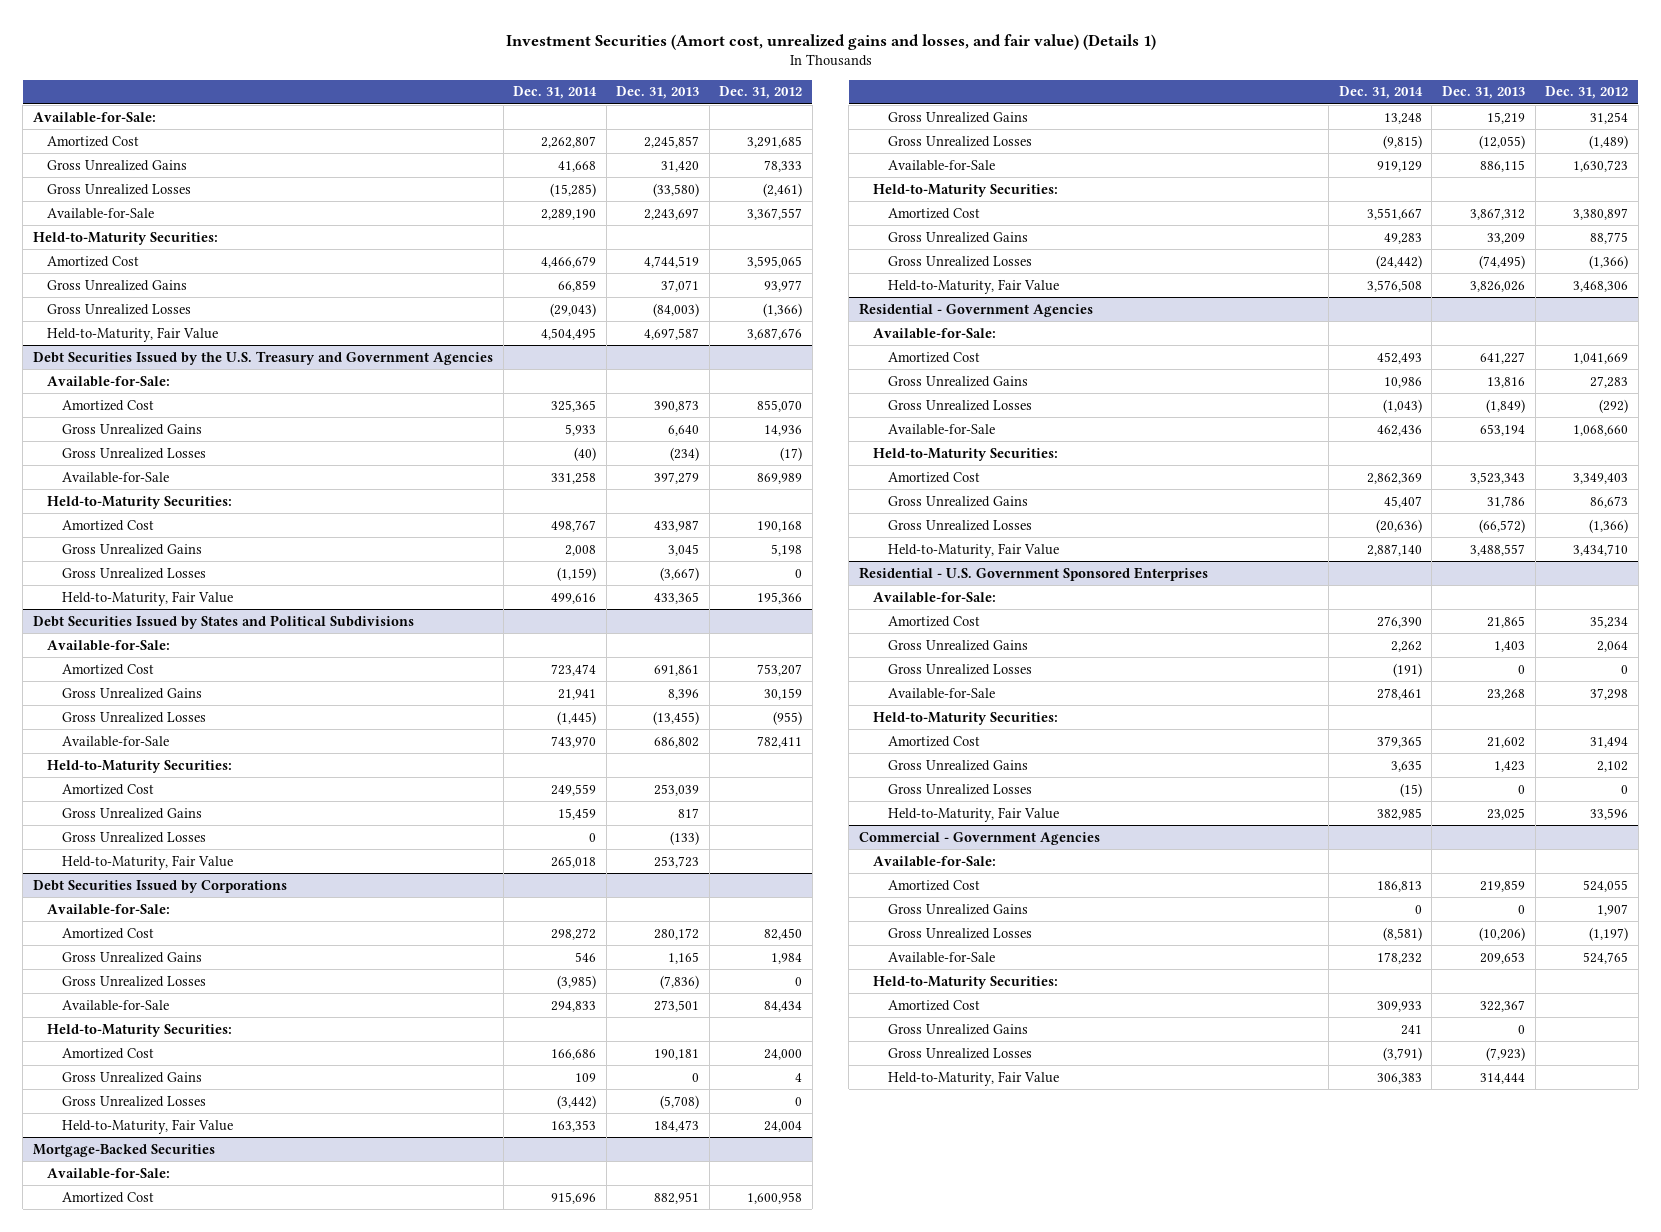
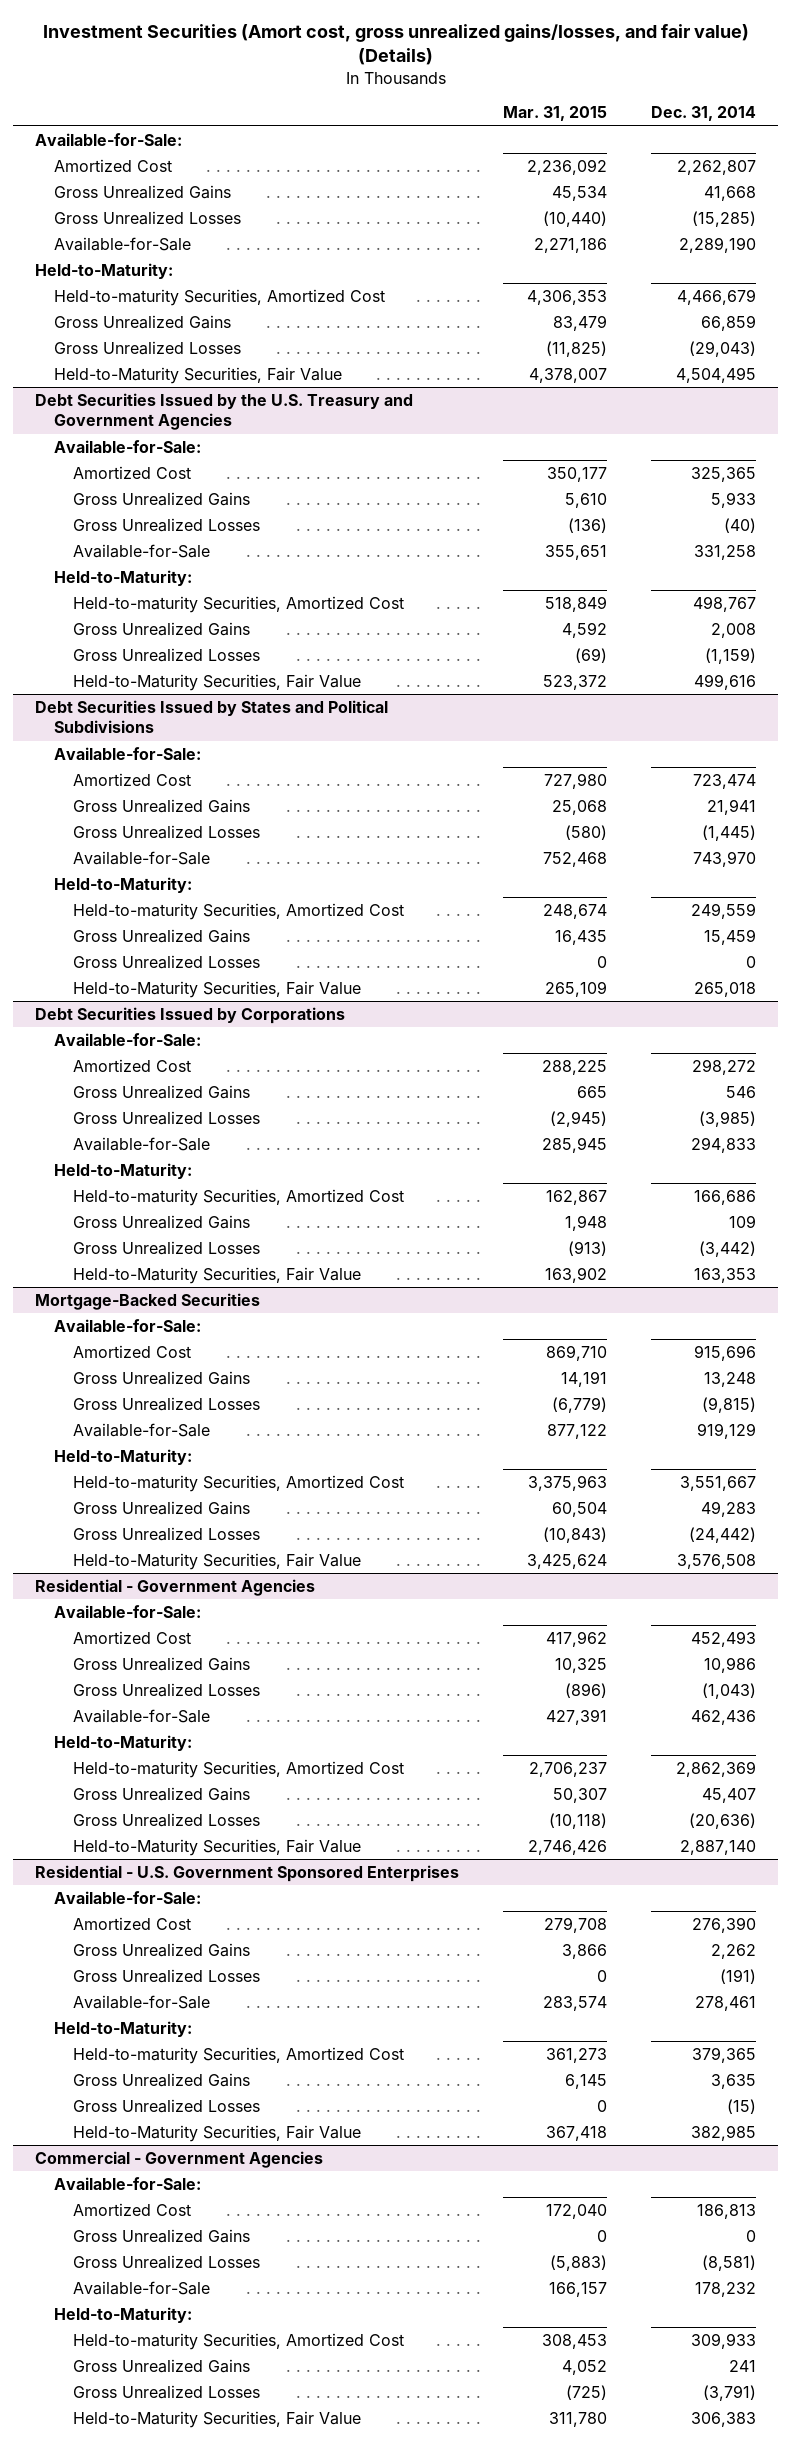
[505,33,1156,50] Investment Securities (Amort cost, unrealized gains and losses, and fair value) (Details 1) -> [42,23,749,66] Investment Securities (Amort cost, gross unrealized gains/losses, and fair value) (Details)
[616,86,700,100] Dec. 31, 2013 -> none
[719,86,803,100] Dec. 31, 2012 -> none
none -> [503,106,608,122] Mar. 31, 2015
[33,231,219,245] Held-to-Maturity Securities: -> [34,262,173,279] Held-to-Maturity:
[47,255,140,267] Amortized Cost -> [54,288,386,306] Held-to-maturity Securities, Amortized Cost
[47,326,219,342] Held-to-Maturity, Fair Value -> [54,366,343,384] Held-to-Maturity Securities, Fair Value
[47,495,233,509] Held-to-Maturity Securities: -> [54,569,193,586] Held-to-Maturity:
[61,519,154,531] Amortized Cost -> [73,595,405,613] Held-to-maturity Securities, Amortized Cost
[61,590,233,606] Held-to-Maturity, Fair Value -> [73,673,362,691] Held-to-Maturity Securities, Fair Value
[47,759,233,773] Held-to-Maturity Securities: -> [54,876,193,893] Held-to-Maturity:
[61,783,154,795] Amortized Cost -> [73,902,405,920] Held-to-maturity Securities, Amortized Cost
[61,854,233,870] Held-to-Maturity, Fair Value -> [73,980,362,998] Held-to-Maturity Securities, Fair Value
[47,1023,233,1037] Held-to-Maturity Securities: -> [54,1162,193,1179] Held-to-Maturity:
[61,1047,154,1059] Amortized Cost -> [73,1188,405,1206] Held-to-maturity Securities, Amortized Cost
[61,1118,233,1134] Held-to-Maturity, Fair Value -> [73,1266,362,1284] Held-to-Maturity Securities, Fair Value
[873,183,1059,197] Held-to-Maturity Securities: -> [54,1448,193,1465] Held-to-Maturity:
[887,207,980,219] Amortized Cost -> [73,1474,405,1492] Held-to-maturity Securities, Amortized Cost
[887,278,1059,294] Held-to-Maturity, Fair Value -> [73,1552,362,1570] Held-to-Maturity Securities, Fair Value
[873,447,1059,461] Held-to-Maturity Securities: -> [54,1734,193,1751] Held-to-Maturity:
[887,471,980,483] Amortized Cost -> [73,1760,405,1778] Held-to-maturity Securities, Amortized Cost
[887,542,1059,558] Held-to-Maturity, Fair Value -> [73,1838,362,1856] Held-to-Maturity Securities, Fair Value
[873,711,1059,725] Held-to-Maturity Securities: -> [54,2020,193,2037] Held-to-Maturity:
[887,735,980,747] Amortized Cost -> [73,2046,405,2064] Held-to-maturity Securities, Amortized Cost
[887,806,1059,822] Held-to-Maturity, Fair Value -> [73,2124,362,2142] Held-to-Maturity Securities, Fair Value
[873,975,1059,989] Held-to-Maturity Securities: -> [54,2306,193,2323] Held-to-Maturity:
[887,999,980,1011] Amortized Cost -> [73,2332,405,2350] Held-to-maturity Securities, Amortized Cost
[887,1070,1059,1086] Held-to-Maturity, Fair Value -> [73,2410,362,2428] Held-to-Maturity Securities, Fair Value

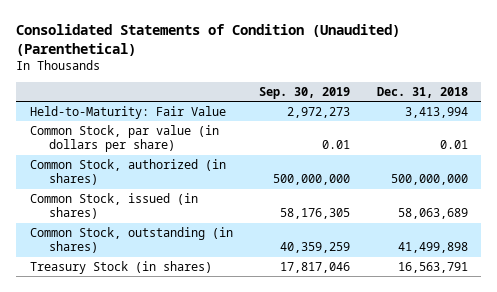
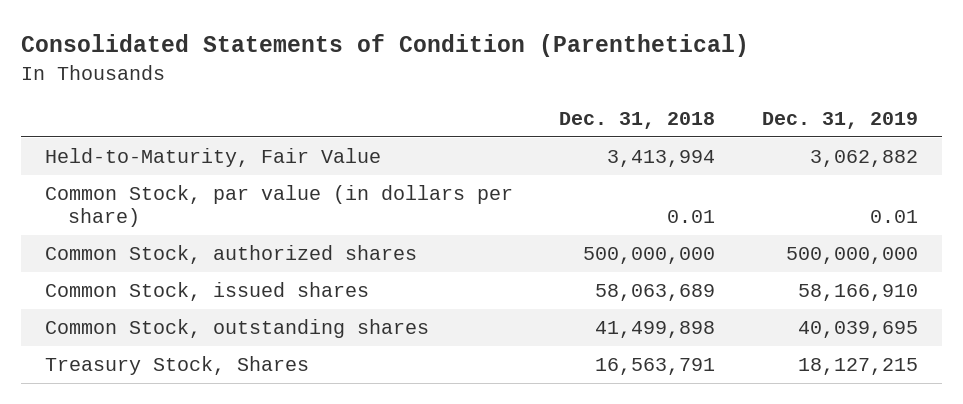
[16,24,401,56] Consolidated Statements of Condition (Unaudited) (Parenthetical) -> [21,34,750,58] Consolidated Statements of Condition (Parenthetical)
[259,87,351,100] Sep. 30, 2019 -> none
none -> [762,111,919,129] Dec. 31, 2019
[29,105,226,119] Held-to-Maturity: Fair Value -> [44,148,381,168] Held-to-Maturity, Fair Value
[29,158,226,186] Common Stock, authorized (in shares) -> [44,245,417,265] Common Stock, authorized shares
[29,192,198,220] Common Stock, issued (in shares) -> [44,282,369,302] Common Stock, issued shares
[29,226,233,254] Common Stock, outstanding (in shares) -> [44,319,429,339] Common Stock, outstanding shares
[29,260,212,274] Treasury Stock (in shares) -> [44,356,309,376] Treasury Stock, Shares

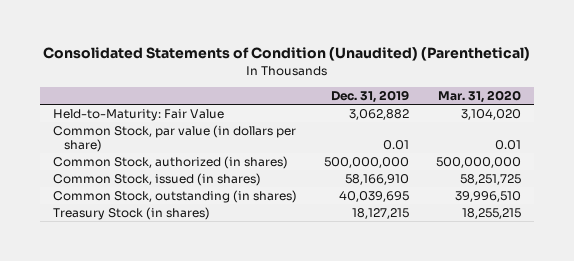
[21,34,750,58] Consolidated Statements of Condition (Parenthetical) -> [42,47,530,62] Consolidated Statements of Condition (Unaudited) (Parenthetical)
[559,111,716,129] Dec. 31, 2018 -> none
none -> [437,90,521,104] Mar. 31, 2020
[44,148,381,168] Held-to-Maturity, Fair Value -> [53,109,225,122] Held-to-Maturity: Fair Value
[44,245,417,265] Common Stock, authorized shares -> [53,156,289,170] Common Stock, authorized (in shares)
[44,282,369,302] Common Stock, issued shares -> [53,173,262,187] Common Stock, issued (in shares)
[44,319,429,339] Common Stock, outstanding shares -> [53,190,298,204] Common Stock, outstanding (in shares)
[44,356,309,376] Treasury Stock, Shares -> [53,207,211,221] Treasury Stock (in shares)

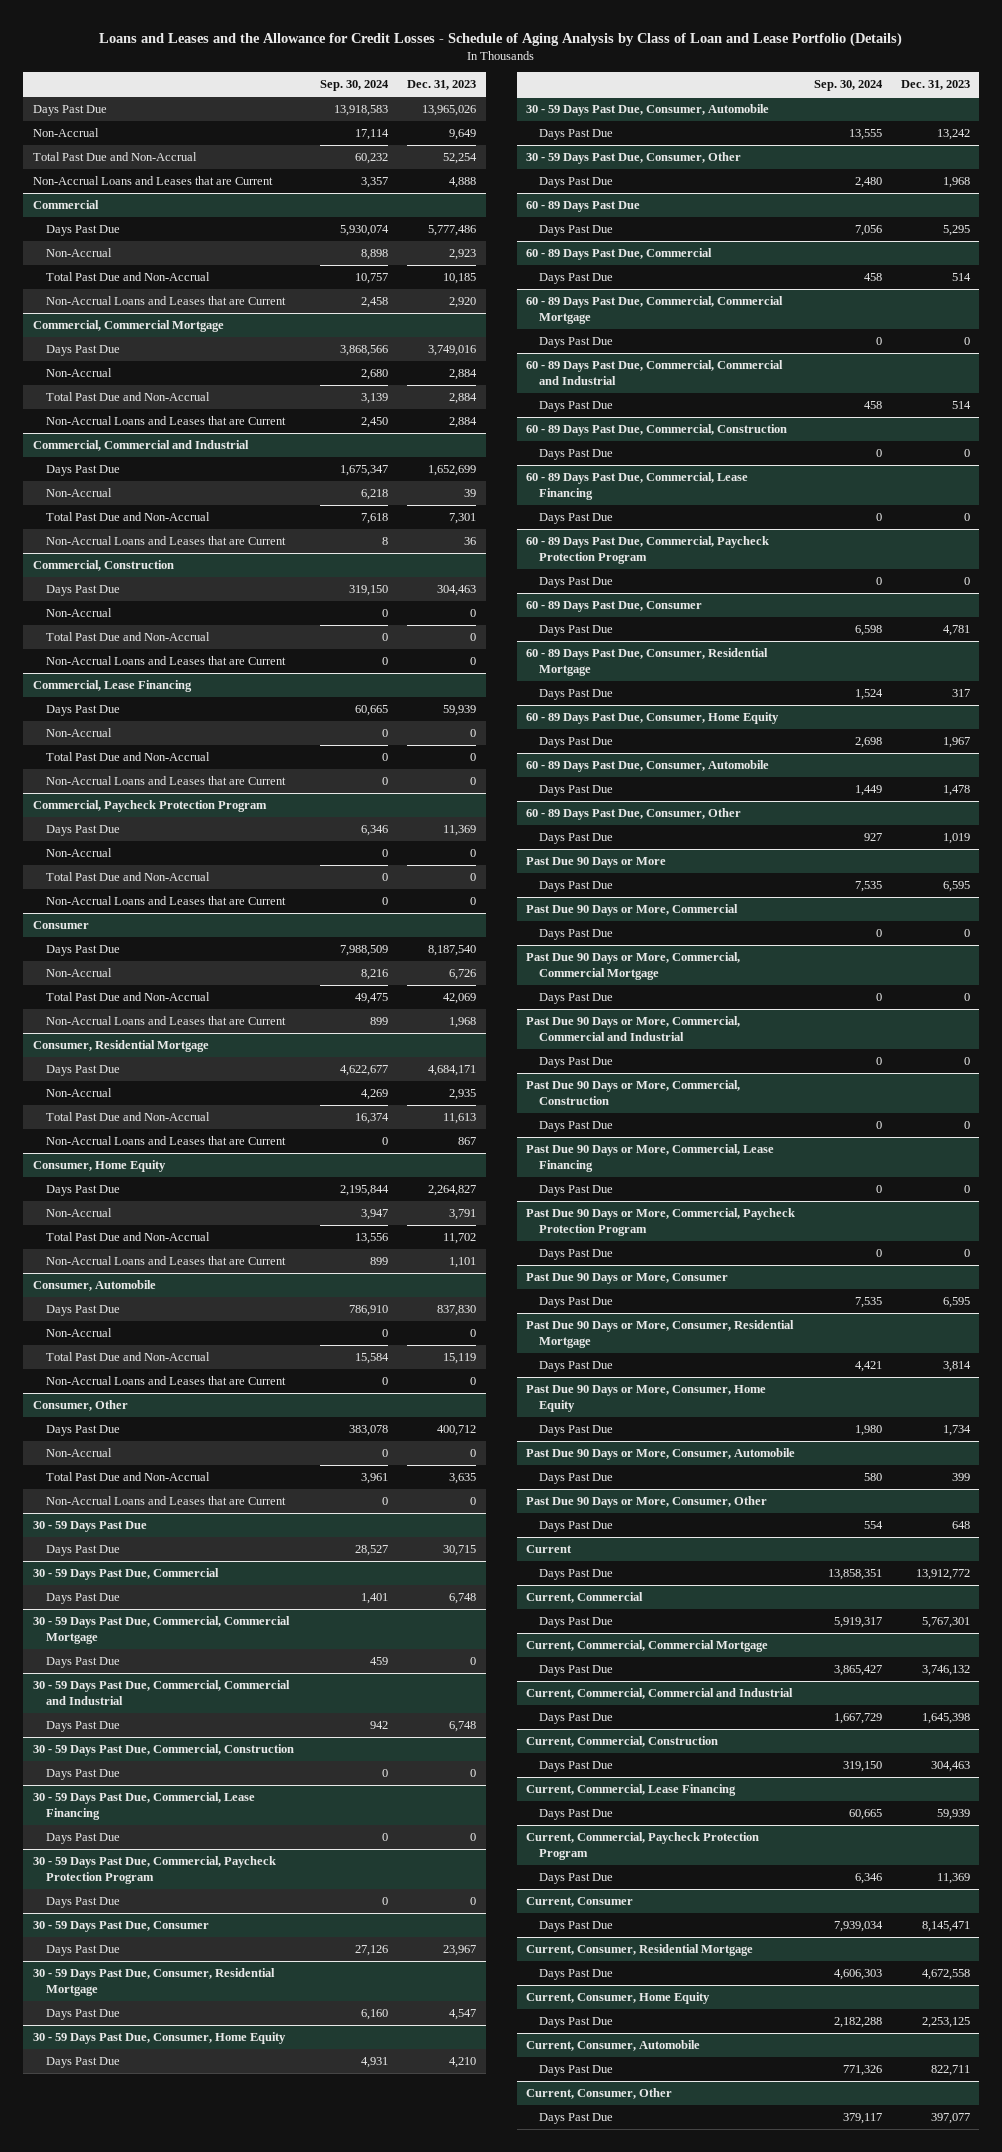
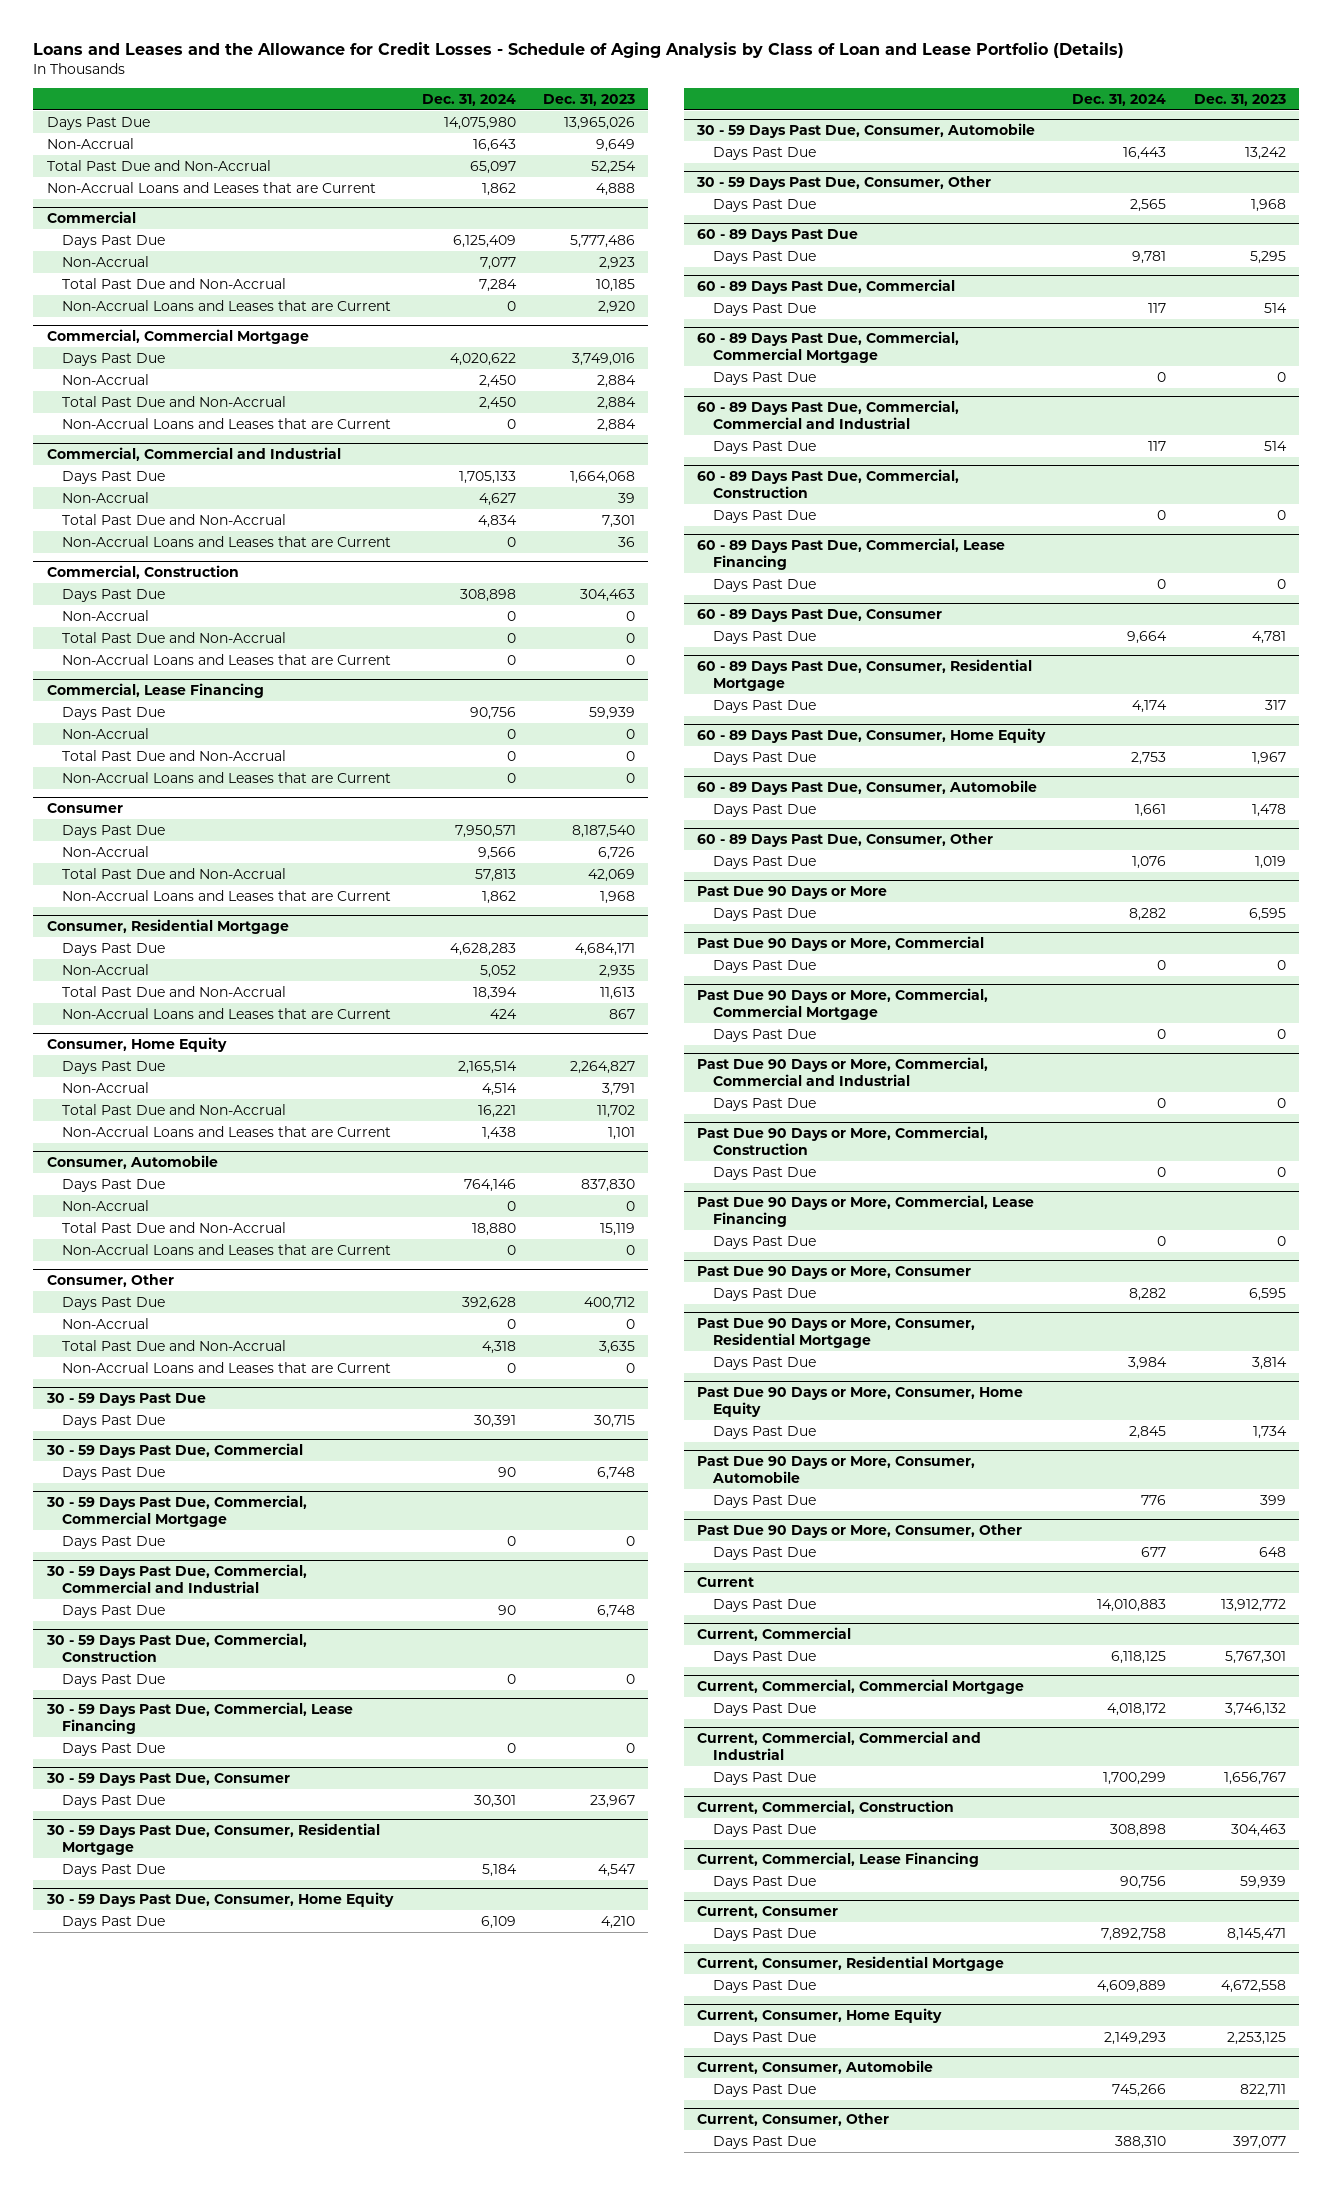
[320,80,390,92] Sep. 30, 2024 -> none
none -> [421,93,516,106] Dec. 31, 2024
[428,465,477,477] 1,652,699 -> [569,470,635,484] 1,664,068
[32,800,267,813] Commercial, Paycheck Protection Program -> none
[45,825,120,837] Days Past Due -> none
[45,848,112,858] Non-Accrual -> none
[45,872,210,882] Total Past Due and Non-Accrual -> none
[45,896,286,906] Non-Accrual Loans and Leases that are Current -> none
[32,1856,276,1884] 30 - 59 Days Past Due, Commercial, Paycheck Protection Program -> none
[45,1897,120,1909] Days Past Due -> none
[526,536,770,564] 60 - 89 Days Past Due, Commercial, Paycheck Protection Program -> none
[539,577,614,589] Days Past Due -> none
[526,1208,796,1236] Past Due 90 Days or More, Commercial, Paycheck Protection Program -> none
[539,1249,614,1261] Days Past Due -> none
[921,1713,970,1725] 1,645,398 -> [1223,1771,1286,1785] 1,656,767
[526,1832,760,1860] Current, Commercial, Paycheck Protection Program -> none
[539,1873,614,1885] Days Past Due -> none

